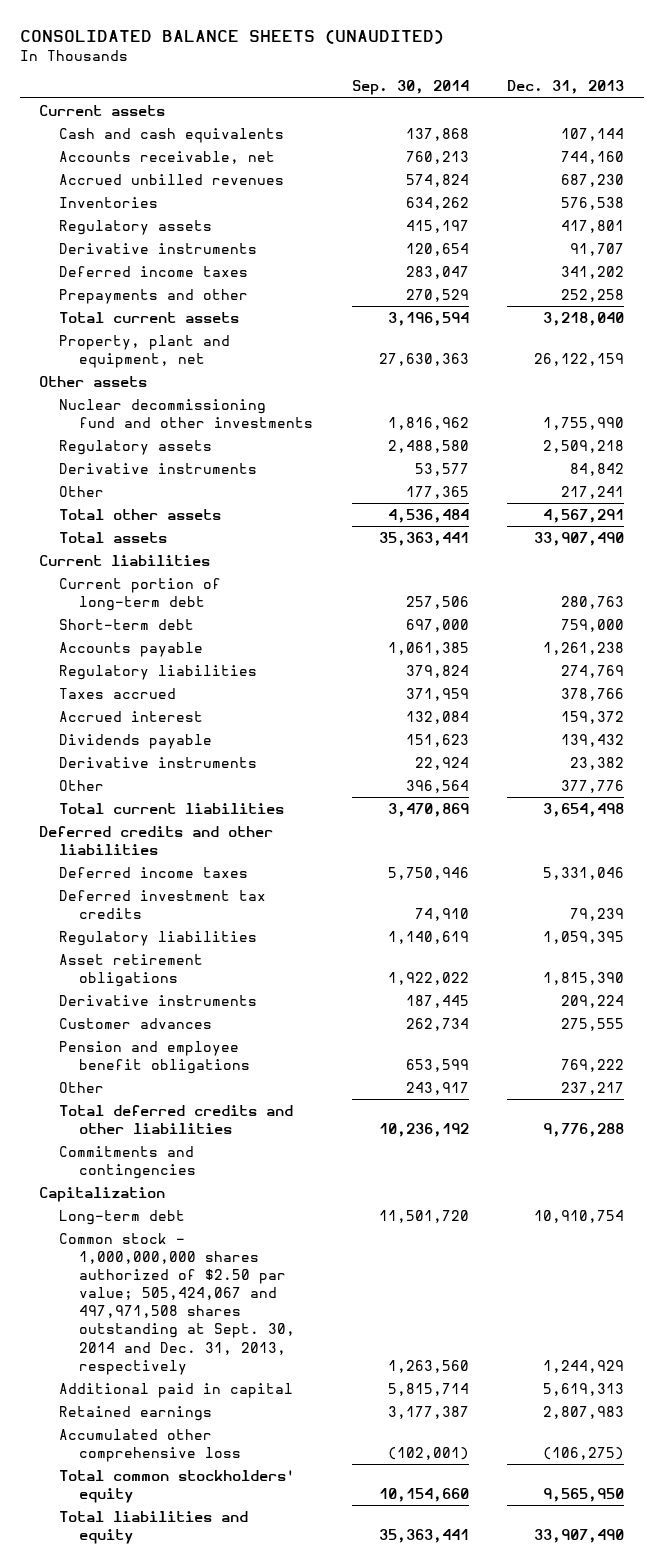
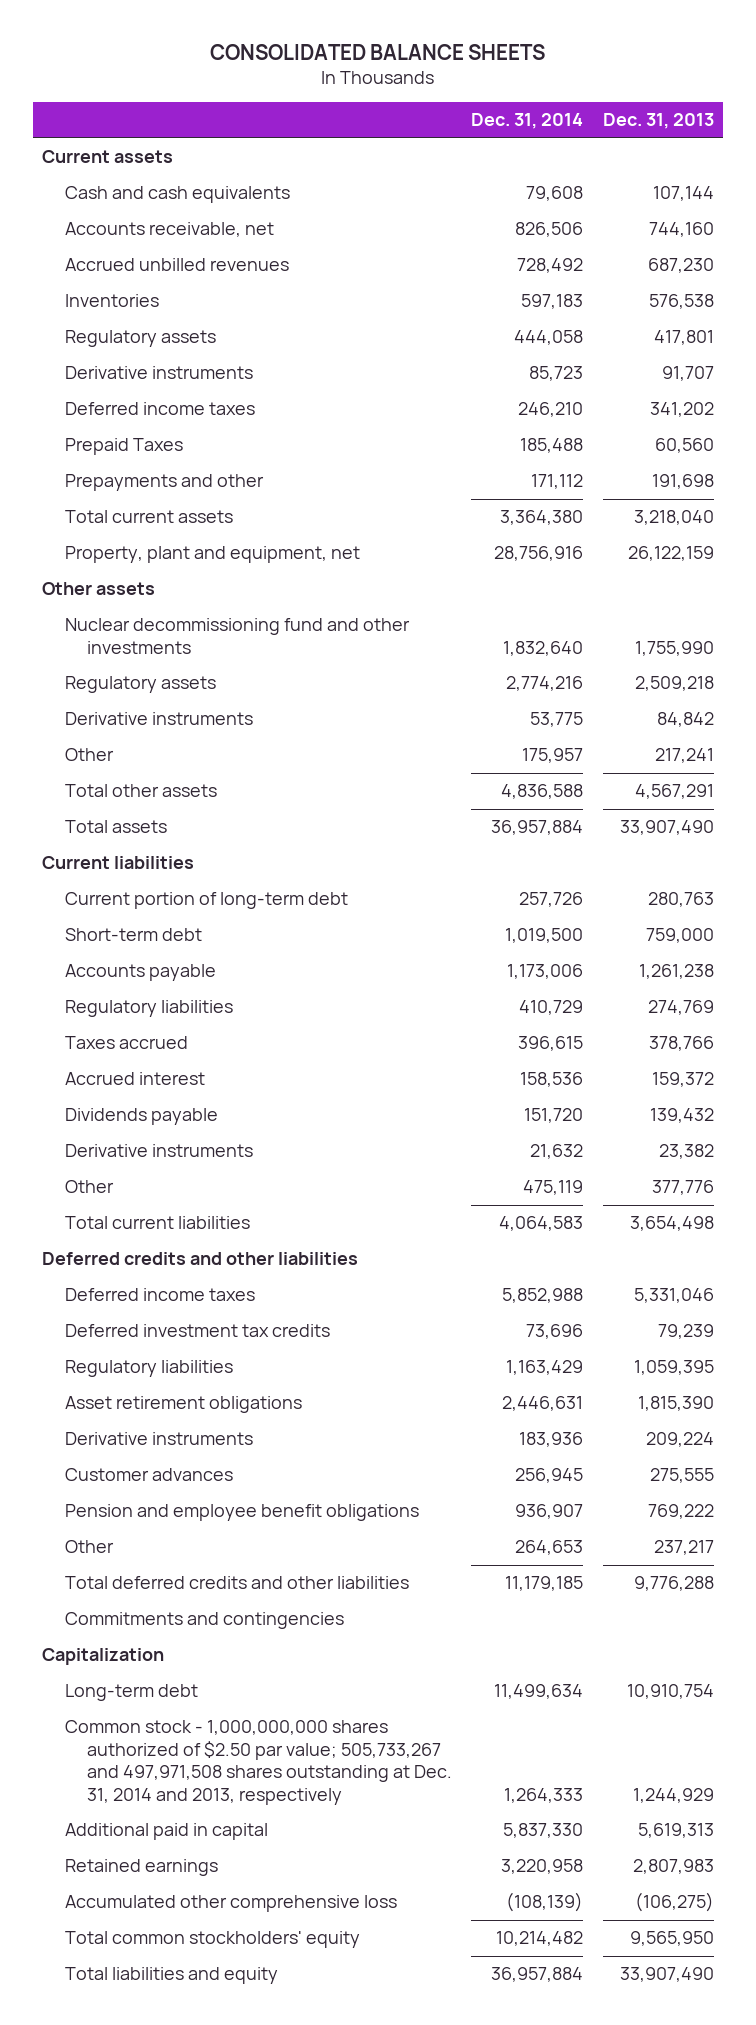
[19,29,444,44] CONSOLIDATED BALANCE SHEETS (UNAUDITED) -> [210,44,546,61] CONSOLIDATED BALANCE SHEETS
[351,80,469,96] Sep. 30, 2014 -> none
none -> [471,113,584,130] Dec. 31, 2014
none -> [64,438,183,456] Prepaid Taxes
[561,288,625,302] 252,258 -> [651,474,714,490] 191,698
[58,1232,295,1375] Common stock - 1,000,000,000 shares authorized of $2.50 par value; 505,424,067 and 497,971,508 shares outstanding at Sept. 30, 2014 and Dec. 31, 2013, respectively -> [64,1720,452,1805] Common stock - 1,000,000,000 shares authorized of $2.50 par value; 505,733,267 and 497,971,508 shares outstanding at Dec. 31, 2014 and 2013, respectively

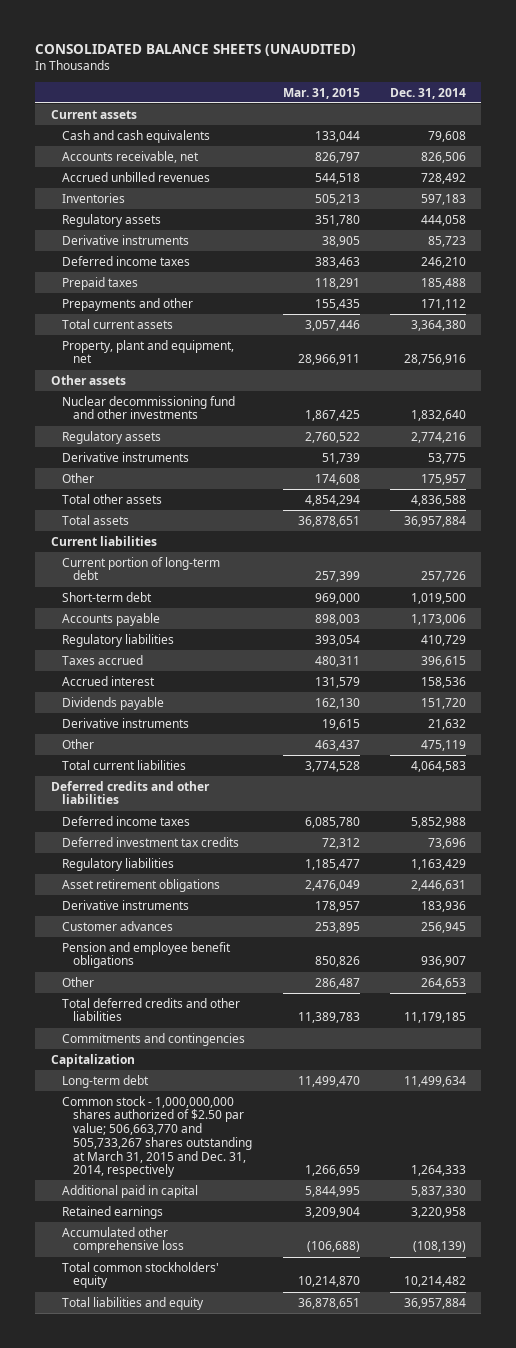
[210,44,546,61] CONSOLIDATED BALANCE SHEETS -> [35,43,357,56] CONSOLIDATED BALANCE SHEETS (UNAUDITED)
[602,113,714,130] Dec. 31, 2013 -> none
none -> [282,87,360,99] Mar. 31, 2015
[64,438,183,456] Prepaid Taxes -> [61,276,138,290] Prepaid taxes
[64,1720,452,1805] Common stock - 1,000,000,000 shares authorized of $2.50 par value; 505,733,267 and 497,971,508 shares outstanding at Dec. 31, 2014 and 2013, respectively -> [61,1095,253,1178] Common stock - 1,000,000,000 shares authorized of $2.50 par value; 506,663,770 and 505,733,267 shares outstanding at March 31, 2015 and Dec. 31, 2014, respectively

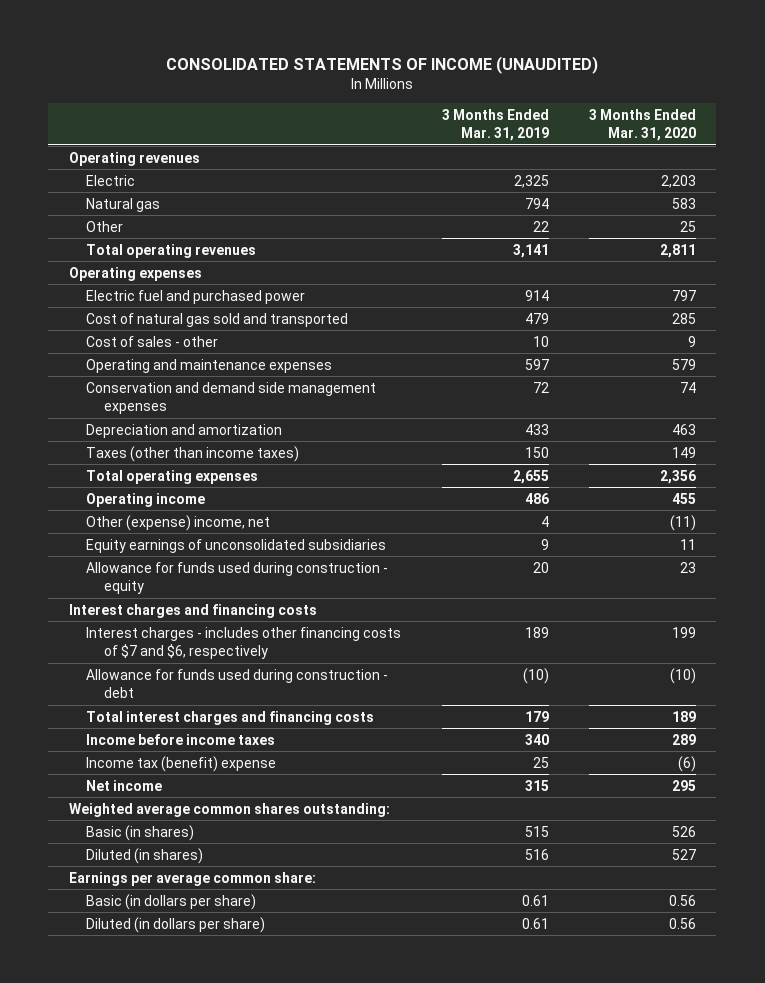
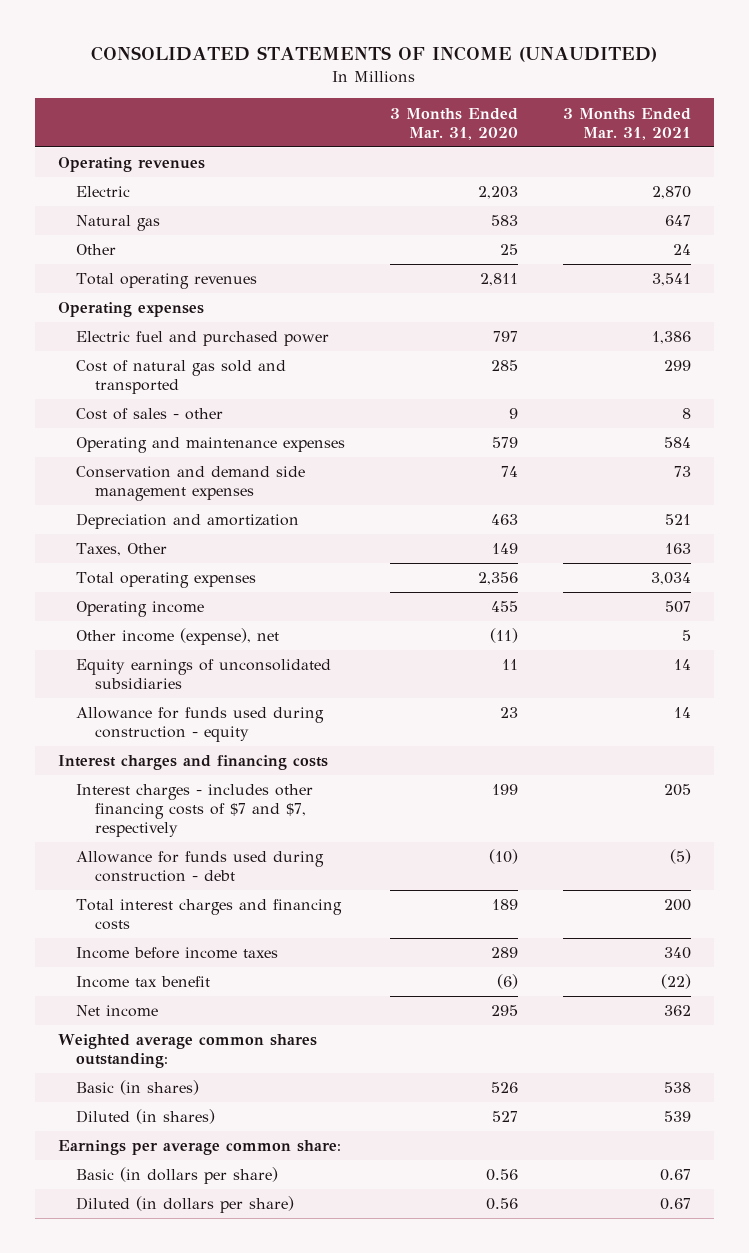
[441,109,549,142] 3 Months Ended Mar. 31, 2019 -> none
none -> [563,107,692,140] 3 Months Ended Mar. 31, 2021
[86,445,300,462] Taxes (other than income taxes) -> [76,543,168,557] Taxes, Other
[86,514,271,531] Other (expense) income, net -> [76,628,280,646] Other income (expense), net
[86,626,402,659] Interest charges - includes other financing costs of $7 and $6, respectively -> [76,784,314,837] Interest charges - includes other financing costs of $7 and $7, respectively
[86,755,277,772] Income tax (benefit) expense -> [76,976,211,989] Income tax benefit

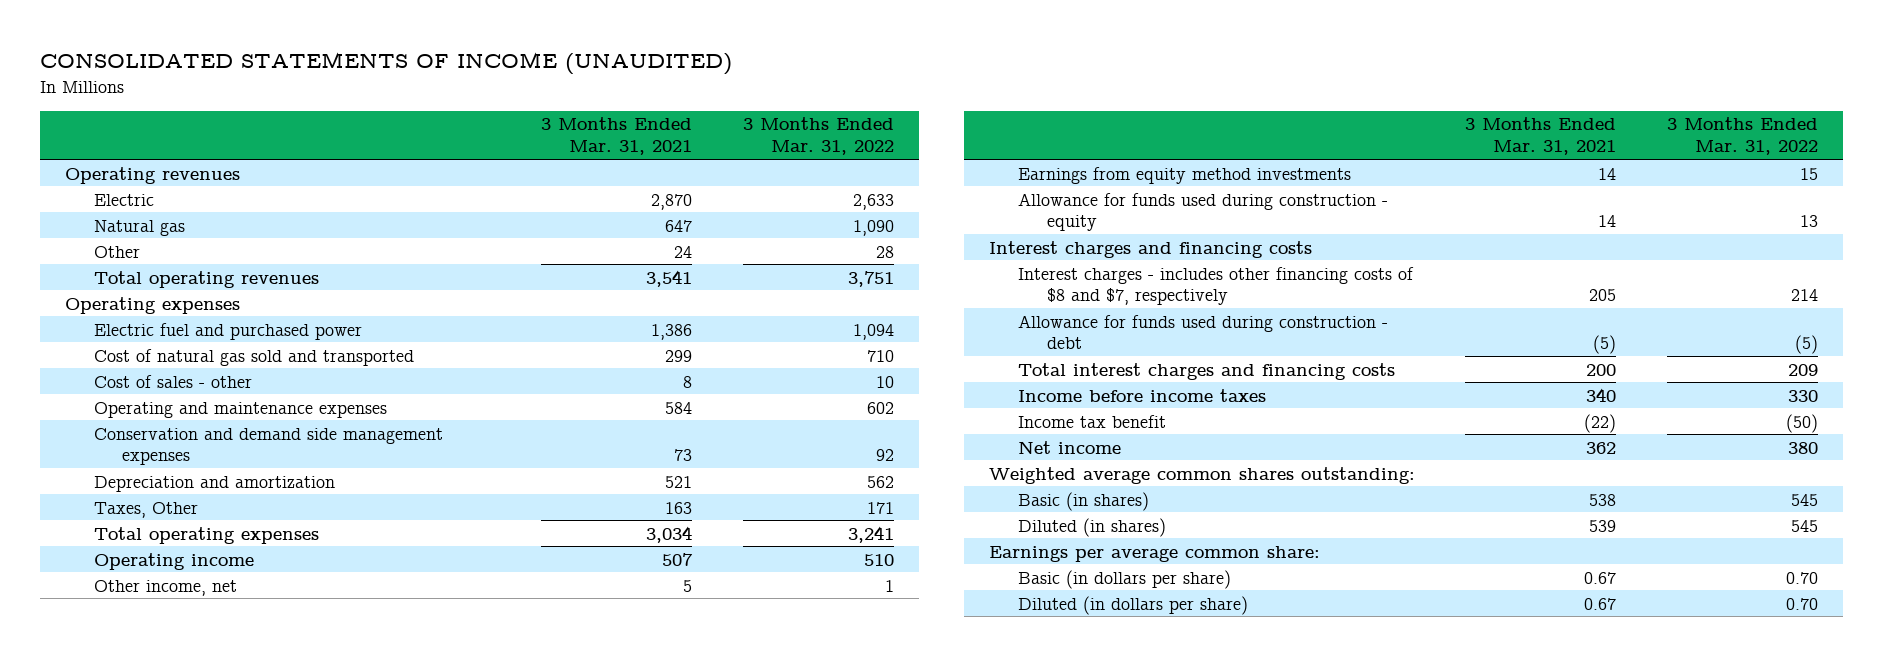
[390,107,519,140] 3 Months Ended Mar. 31, 2020 -> none
none -> [742,117,894,156] 3 Months Ended Mar. 31, 2022
[76,628,280,646] Other income (expense), net -> [93,579,237,596] Other income, net
[76,659,332,690] Equity earnings of unconsolidated subsidiaries -> [1017,166,1351,184] Earnings from equity method investments
[76,784,314,837] Interest charges - includes other financing costs of $7 and $7, respectively -> [1017,266,1414,306] Interest charges - includes other financing costs of $8 and $7, respectively

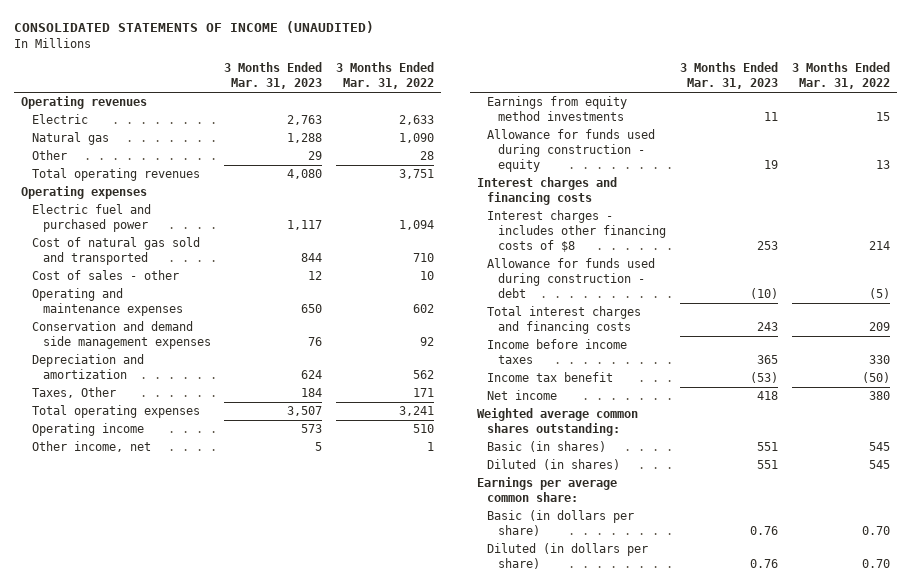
[541,117,693,156] 3 Months Ended Mar. 31, 2021 -> none
none -> [224,62,323,90] 3 Months Ended Mar. 31, 2023
[1017,266,1414,306] Interest charges - includes other financing costs of $8 and $7, respectively -> [487,210,667,252] Interest charges - includes other financing costs of $8

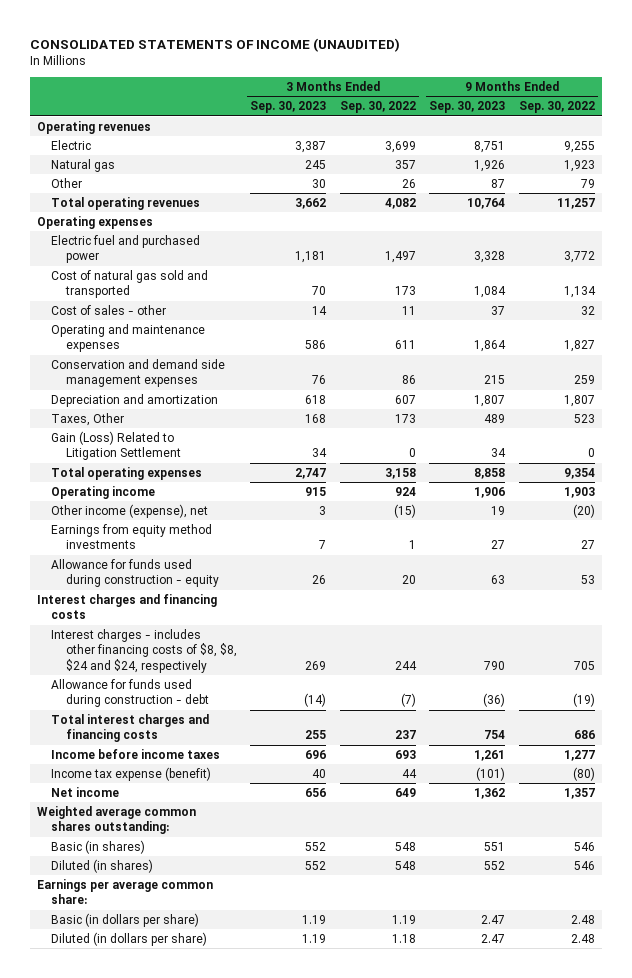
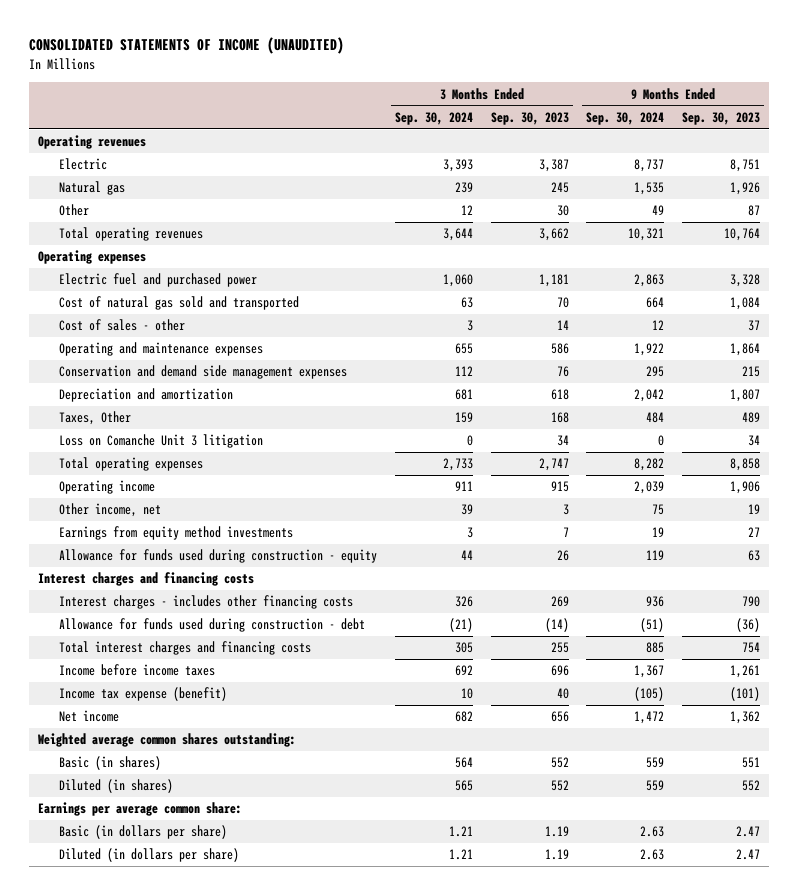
[339,101,416,114] Sep. 30, 2022 -> none
[518,101,595,114] Sep. 30, 2022 -> none
none -> [395,111,474,125] Sep. 30, 2024
none -> [586,111,665,125] Sep. 30, 2024
[51,430,181,461] Gain (Loss) Related to Litigation Settlement -> [59,434,264,449] Loss on Comanche Unit 3 litigation
[51,503,209,518] Other income (expense), net -> [59,503,162,518] Other income, net
[51,628,237,673] Interest charges - includes other financing costs of $8, $8, $24 and $24, respectively -> [59,595,354,610] Interest charges - includes other financing costs

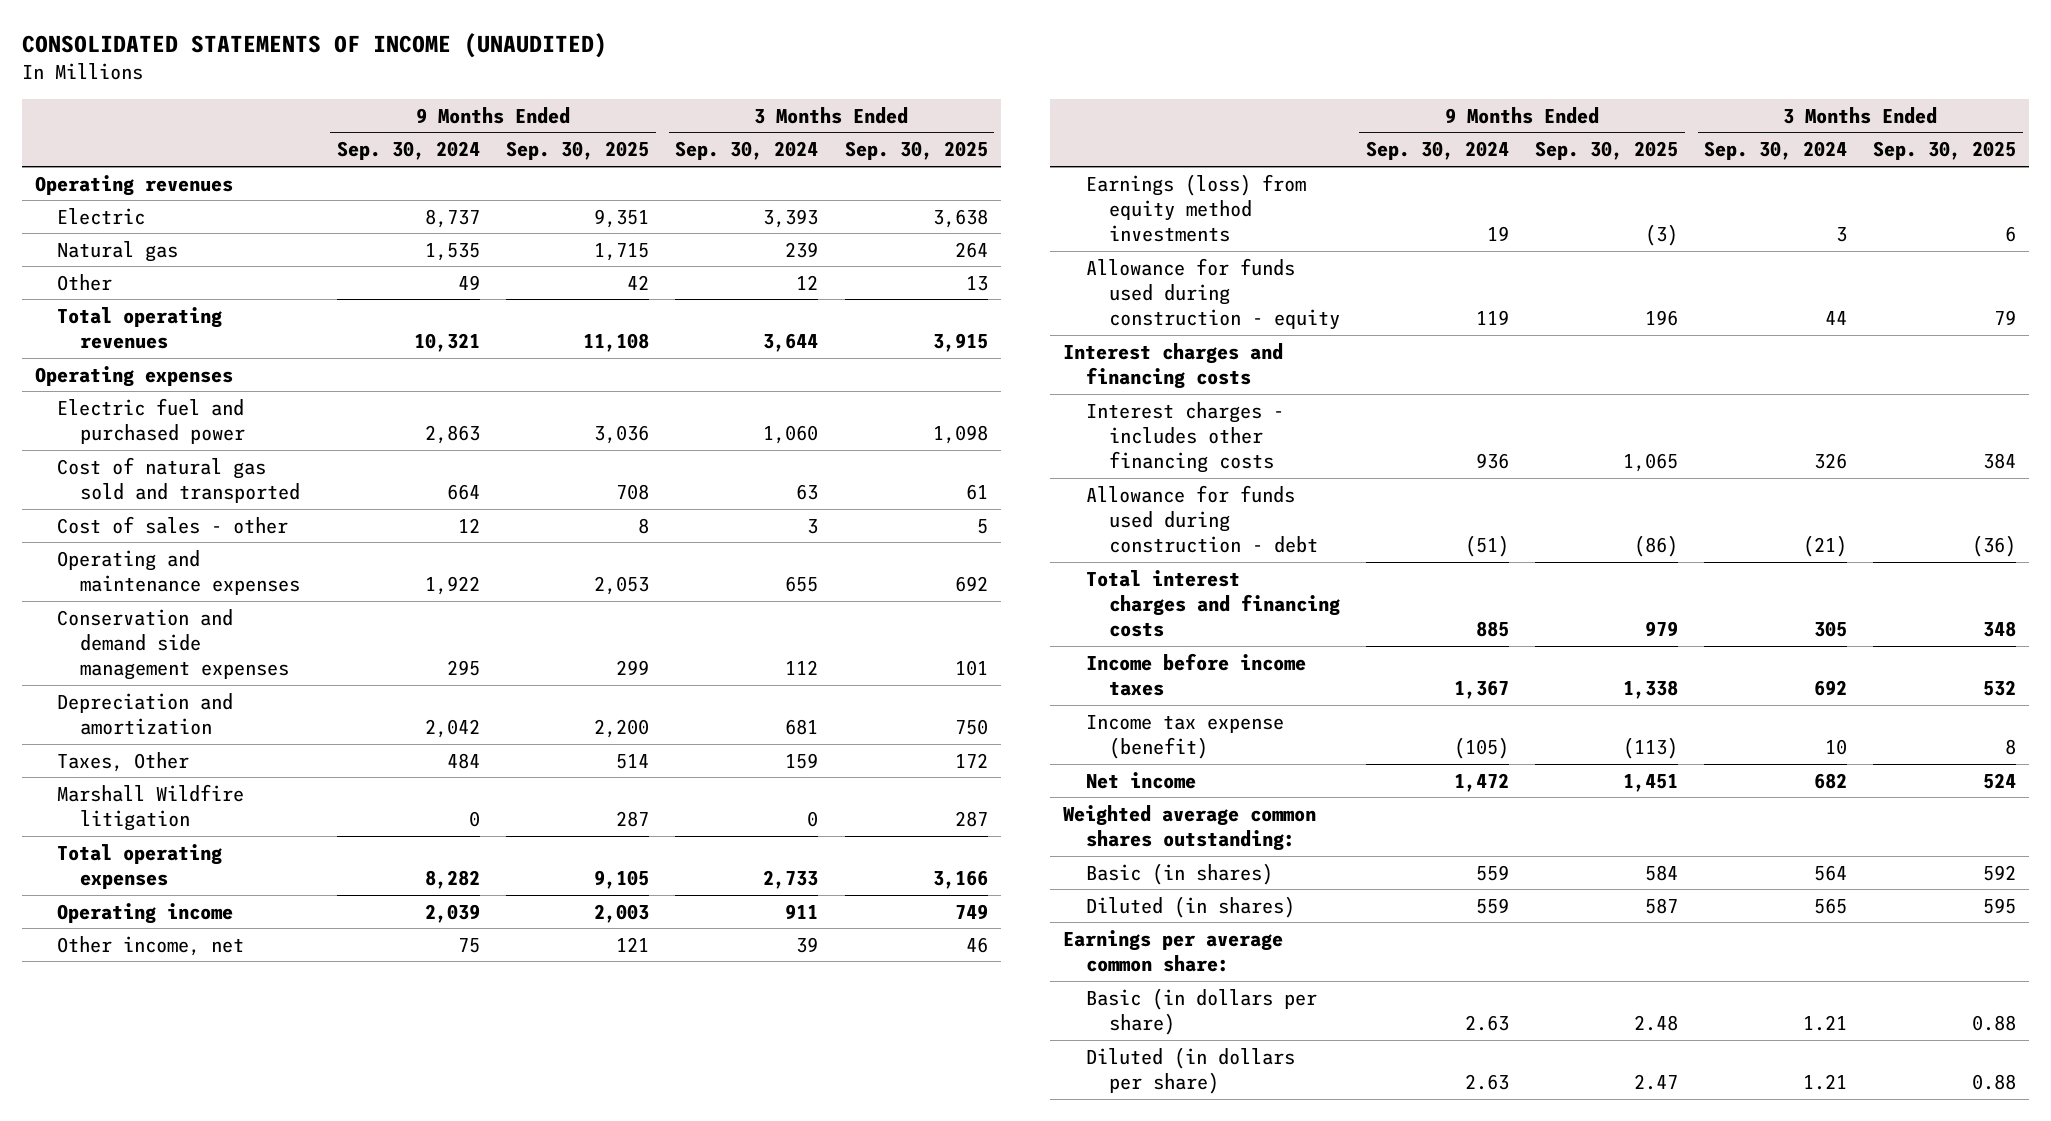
[490,111,569,125] Sep. 30, 2023 -> none
[681,111,760,125] Sep. 30, 2023 -> none
none -> [506,141,650,161] Sep. 30, 2025
none -> [844,141,988,161] Sep. 30, 2025
[59,434,264,449] Loss on Comanche Unit 3 litigation -> [57,783,245,831] Marshall Wildfire litigation
[59,526,294,541] Earnings from equity method investments -> [1086,173,1307,243] Earnings (loss) from equity method investments

